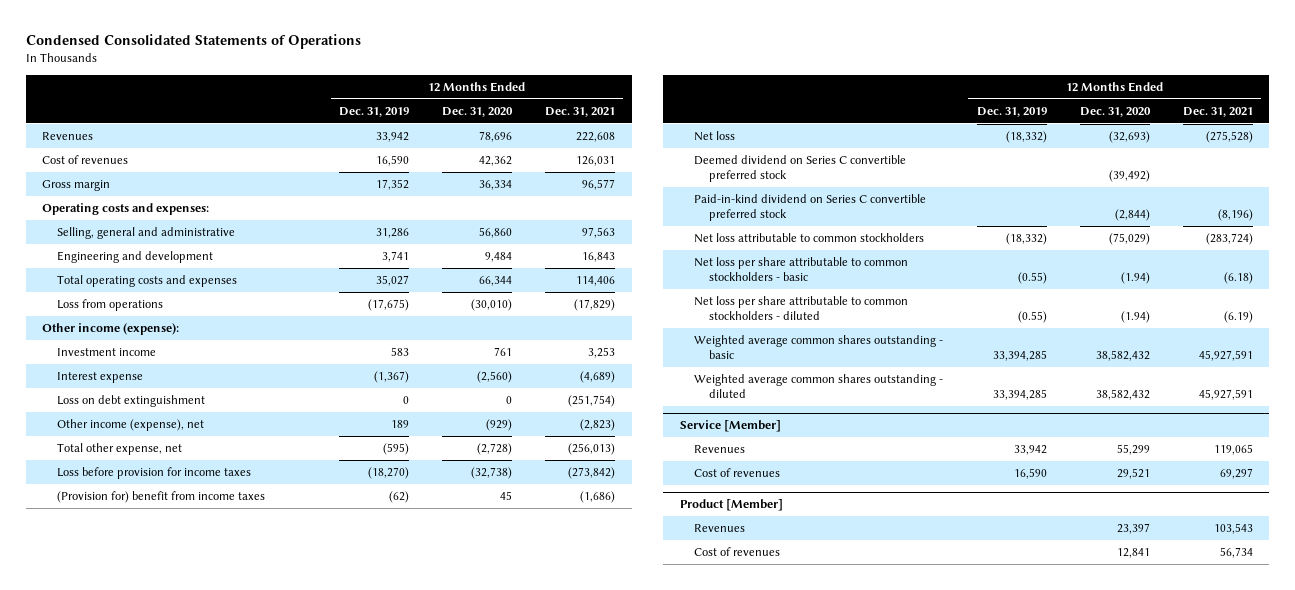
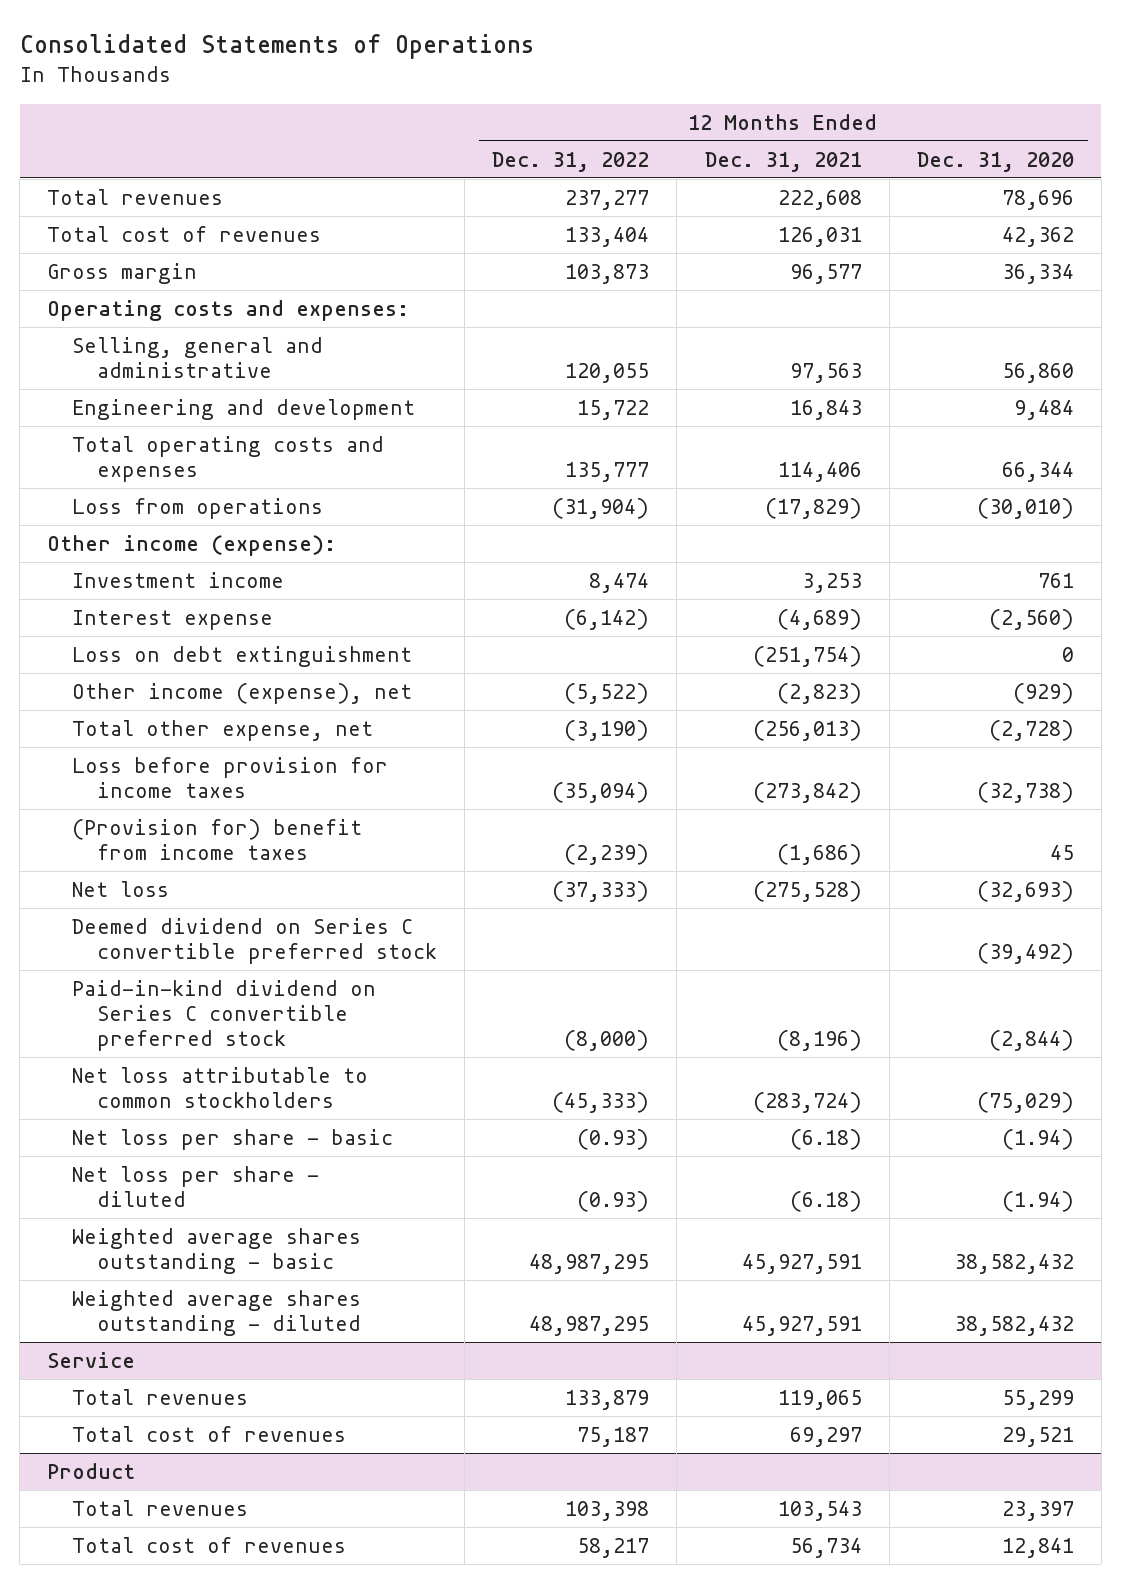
[25,34,361,50] Condensed Consolidated Statements of Operations -> [19,34,534,60] Consolidated Statements of Operations
[339,106,410,117] Dec. 31, 2019 -> none
none -> [492,151,650,172] Dec. 31, 2022
[42,132,94,141] Revenues -> [47,189,224,206] Total revenues
[42,155,129,165] Cost of revenues -> [47,226,322,243] Total cost of revenues
[694,257,909,281] Net loss per share attributable to common stockholders - basic -> [72,1129,394,1151] Net loss per share - basic
[694,296,909,320] Net loss per share attributable to common stockholders - diluted -> [72,1166,320,1208] Net loss per share - diluted
[1223,310,1253,323] (6.19) -> [789,1191,862,1213] (6.18)
[694,335,944,359] Weighted average common shares outstanding - basic -> [72,1228,362,1275] Weighted average shares outstanding - basic
[694,374,944,398] Weighted average common shares outstanding - diluted -> [72,1290,362,1337] Weighted average shares outstanding - diluted
[679,420,781,433] Service [Member] -> [47,1352,136,1369] Service
[694,445,746,454] Revenues -> [72,1389,249,1406] Total revenues
[694,468,781,478] Cost of revenues -> [72,1426,347,1443] Total cost of revenues
[679,499,783,512] Product [Member] -> [47,1463,136,1480] Product
[694,524,746,533] Revenues -> [72,1500,249,1517] Total revenues
[694,547,781,557] Cost of revenues -> [72,1537,347,1554] Total cost of revenues

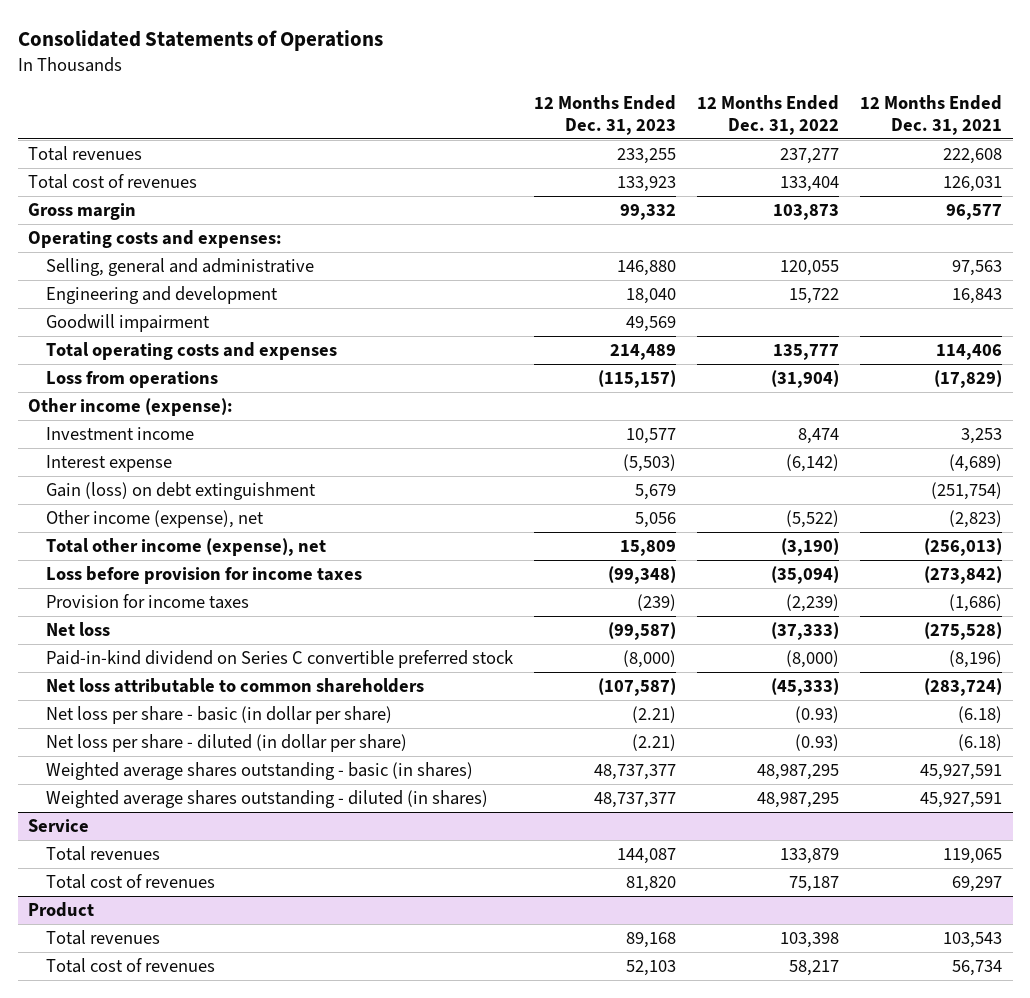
[916,151,1074,172] Dec. 31, 2020 -> none
none -> [533,95,676,136] 12 Months Ended Dec. 31, 2023
none -> [45,313,210,332] Goodwill impairment
[72,646,413,668] Loss on debt extinguishment -> [45,481,316,500] Gain (loss) on debt extinguishment
[72,720,374,742] Total other expense, net -> [45,537,326,556] Total other income (expense), net
[72,819,363,861] (Provision for) benefit from income taxes -> [45,593,249,609] Provision for income taxes
[72,918,438,965] Deemed dividend on Series C convertible preferred stock -> none
[72,1067,369,1109] Net loss attributable to common stockholders -> [45,677,424,693] Net loss attributable to common shareholders
[72,1129,394,1151] Net loss per share - basic -> [45,705,392,724] Net loss per share - basic (in dollar per share)
[72,1166,320,1208] Net loss per share - diluted -> [45,733,407,752] Net loss per share - diluted (in dollar per share)
[72,1228,362,1275] Weighted average shares outstanding - basic -> [45,761,473,780] Weighted average shares outstanding - basic (in shares)
[72,1290,362,1337] Weighted average shares outstanding - diluted -> [45,789,488,808] Weighted average shares outstanding - diluted (in shares)

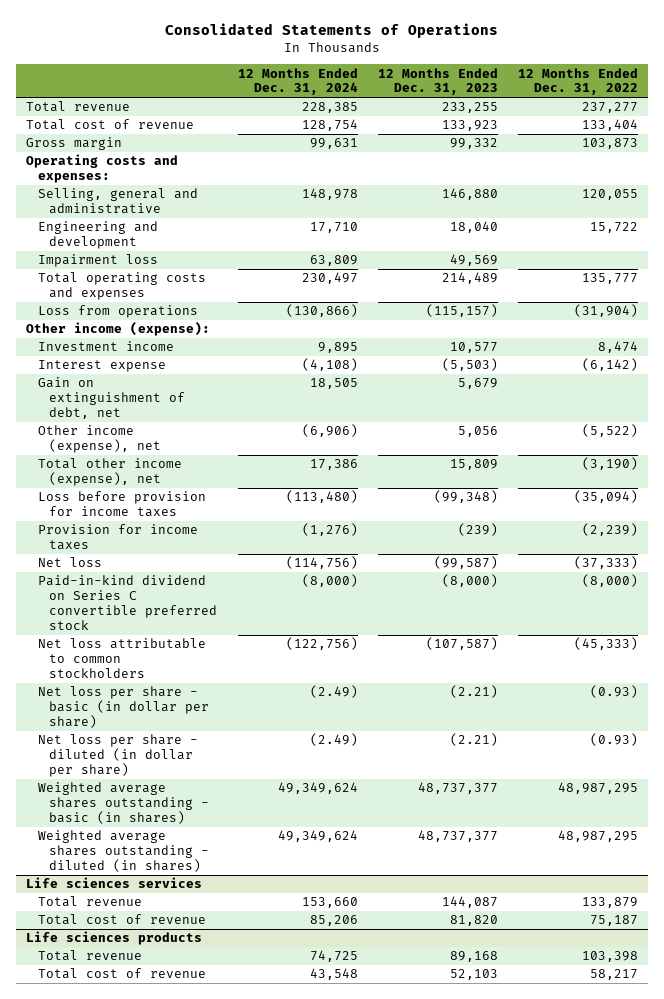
[860,95,1003,136] 12 Months Ended Dec. 31, 2021 -> none
none -> [237,67,358,96] 12 Months Ended Dec. 31, 2024
[28,145,143,161] Total revenues -> [26,101,131,113] Total revenue
[28,173,198,189] Total cost of revenues -> [26,119,195,131] Total cost of revenue
[45,313,210,332] Goodwill impairment -> [37,254,158,268] Impairment loss
[45,481,316,500] Gain (loss) on debt extinguishment -> [37,377,186,419] Gain on extinguishment of debt, net
[45,677,424,693] Net loss attributable to common shareholders -> [37,638,206,678] Net loss attributable to common stockholders
[28,818,90,832] Service -> [26,877,203,889] Life sciences services
[45,845,160,861] Total revenues -> [37,896,142,908] Total revenue
[45,873,215,889] Total cost of revenues -> [37,914,206,926] Total cost of revenue
[28,901,95,917] Product -> [26,931,203,946] Life sciences products
[45,929,160,945] Total revenues -> [37,950,142,962] Total revenue
[45,957,215,973] Total cost of revenues -> [37,968,206,980] Total cost of revenue

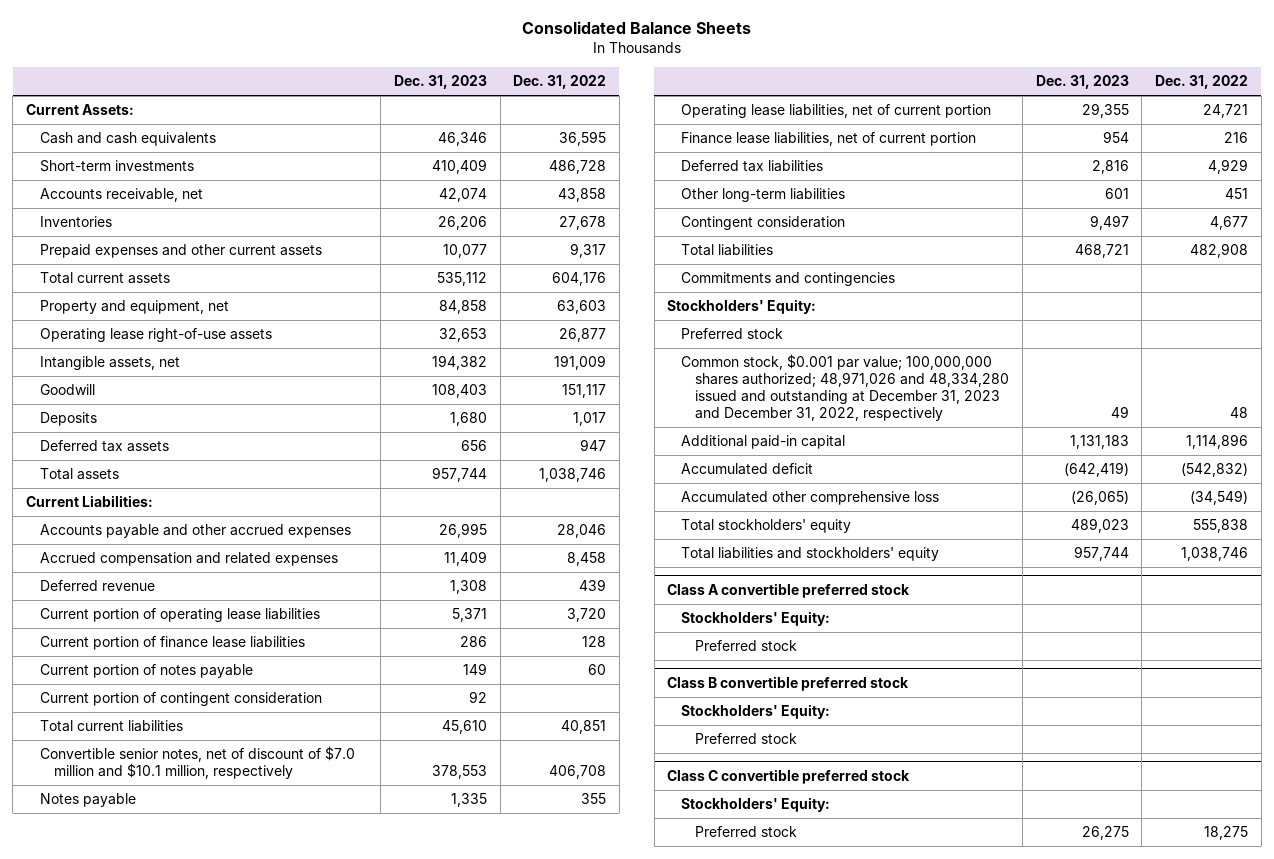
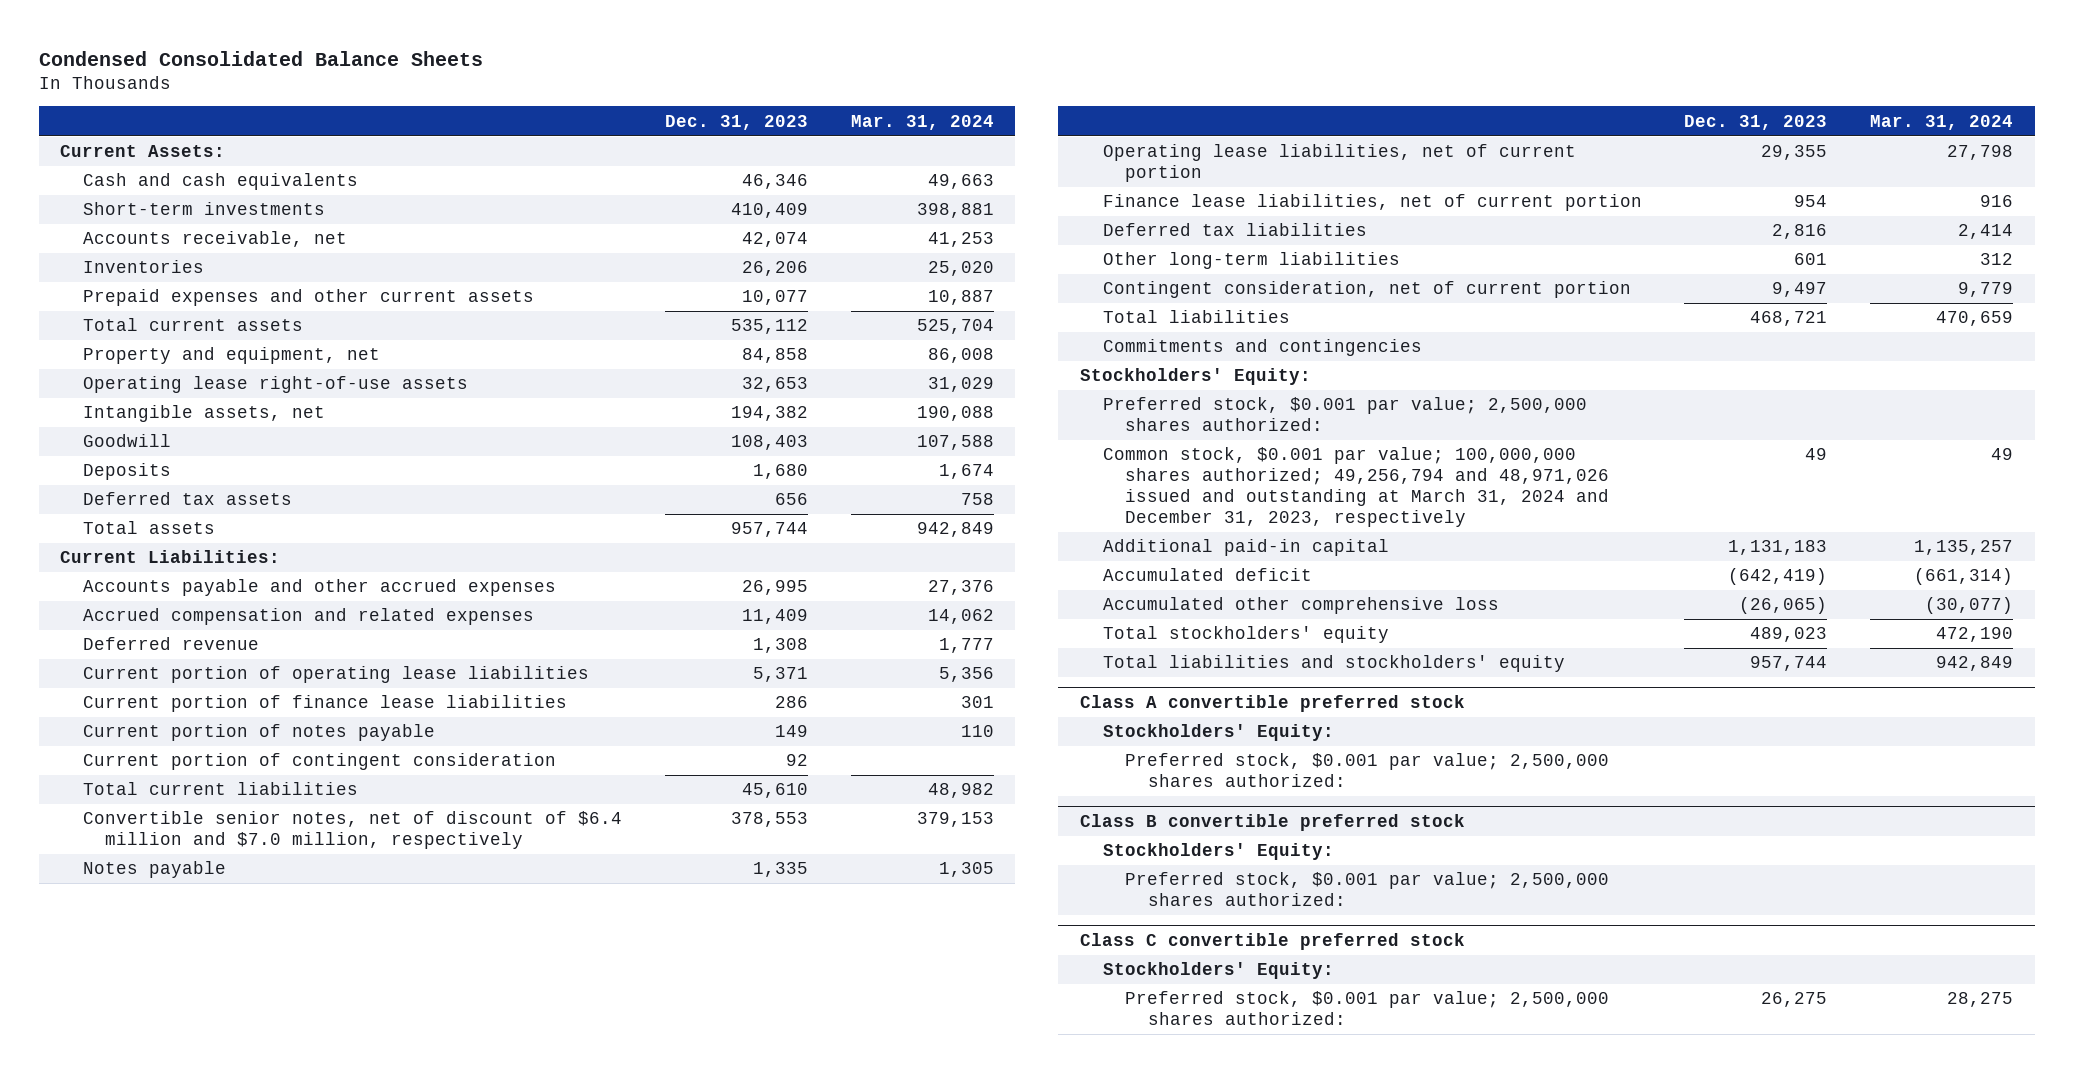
[521,21,751,35] Consolidated Balance Sheets -> [38,50,483,66] Condensed Consolidated Balance Sheets
[513,75,607,90] Dec. 31, 2022 -> none
none -> [850,114,994,130] Mar. 31, 2024
[39,746,355,780] Convertible senior notes, net of discount of $7.0 million and $10.1 million, respectively -> [82,811,622,850] Convertible senior notes, net of discount of $6.4 million and $7.0 million, respectively
[681,216,846,231] Contingent consideration -> [1102,281,1631,299] Contingent consideration, net of current portion
[681,328,784,340] Preferred stock -> [1102,397,1587,432] Preferred stock, $0.001 par value; 2,500,000 shares authorized:
[681,354,1010,422] Common stock, $0.001 par value; 100,000,000 shares authorized; 48,971,026 and 48,334,280 issued and outstanding at December 31, 2023 and December 31, 2022, respectively -> [1102,447,1610,528] Common stock, $0.001 par value; 100,000,000 shares authorized; 49,256,794 and 48,971,026 issued and outstanding at March 31, 2024 and December 31, 2023, respectively
[695,640,798,652] Preferred stock -> [1125,753,1610,788] Preferred stock, $0.001 par value; 2,500,000 shares authorized:
[695,733,798,745] Preferred stock -> [1125,872,1610,907] Preferred stock, $0.001 par value; 2,500,000 shares authorized:
[695,826,798,838] Preferred stock -> [1125,991,1610,1026] Preferred stock, $0.001 par value; 2,500,000 shares authorized:

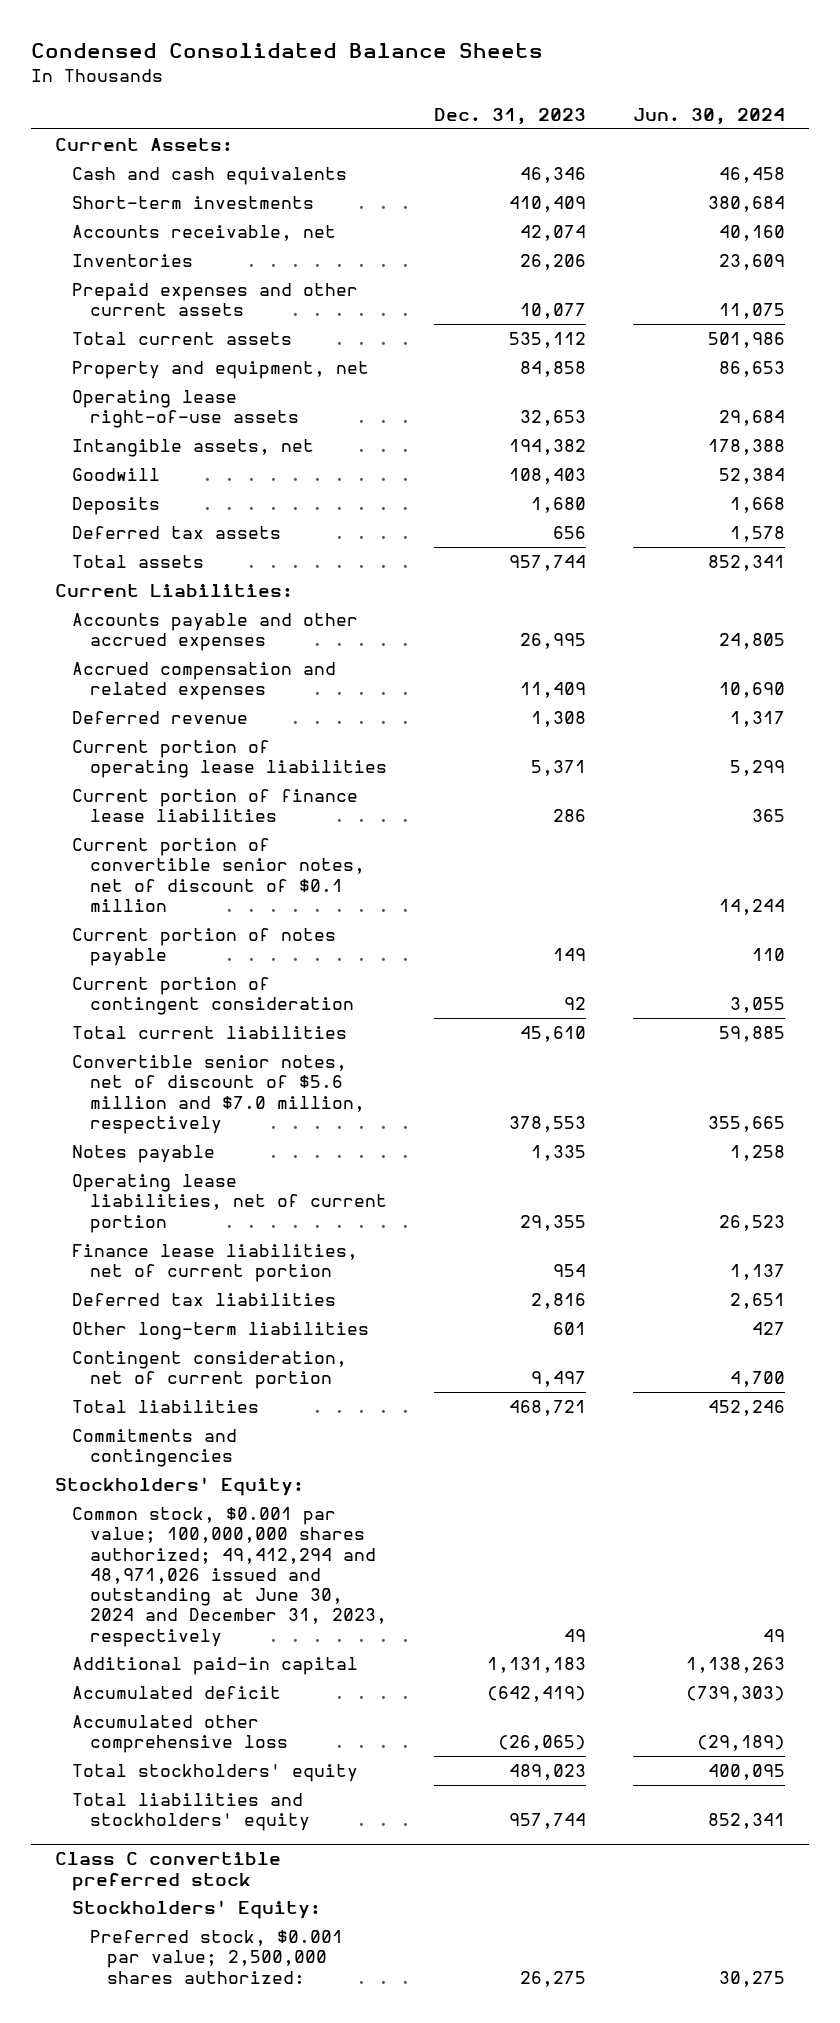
[850,114,994,130] Mar. 31, 2024 -> none
none -> [633,108,786,126] Jun. 30, 2024
none -> [72,838,365,912] Current portion of convertible senior notes, net of discount of $0.1 million
[82,811,622,850] Convertible senior notes, net of discount of $6.4 million and $7.0 million, respectively -> [72,1055,365,1134] Convertible senior notes, net of discount of $5.6 million and $7.0 million, respectively
[1102,397,1587,432] Preferred stock, $0.001 par value; 2,500,000 shares authorized: -> none
[1102,447,1610,528] Common stock, $0.001 par value; 100,000,000 shares authorized; 49,256,794 and 48,971,026 issued and outstanding at March 31, 2024 and December 31, 2023, respectively -> [72,1507,387,1647] Common stock, $0.001 par value; 100,000,000 shares authorized; 49,412,294 and 48,971,026 issued and outstanding at June 30, 2024 and December 31, 2023, respectively
[1079,694,1465,712] Class A convertible preferred stock -> none
[1102,724,1334,742] Stockholders' Equity: -> none
[1125,753,1610,788] Preferred stock, $0.001 par value; 2,500,000 shares authorized: -> none
[1079,813,1465,831] Class B convertible preferred stock -> none
[1102,843,1334,861] Stockholders' Equity: -> none
[1125,872,1610,907] Preferred stock, $0.001 par value; 2,500,000 shares authorized: -> none

